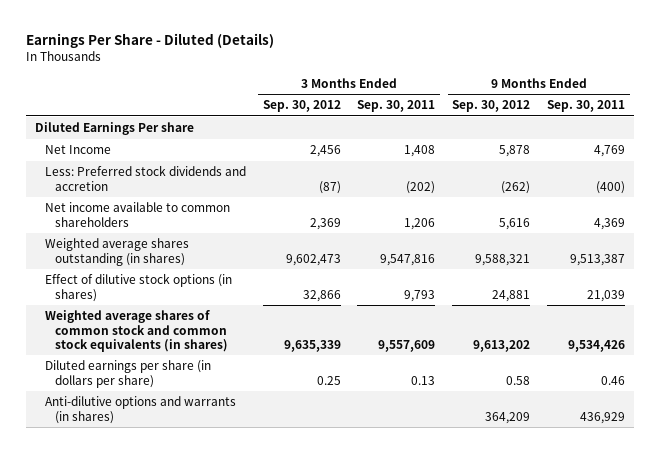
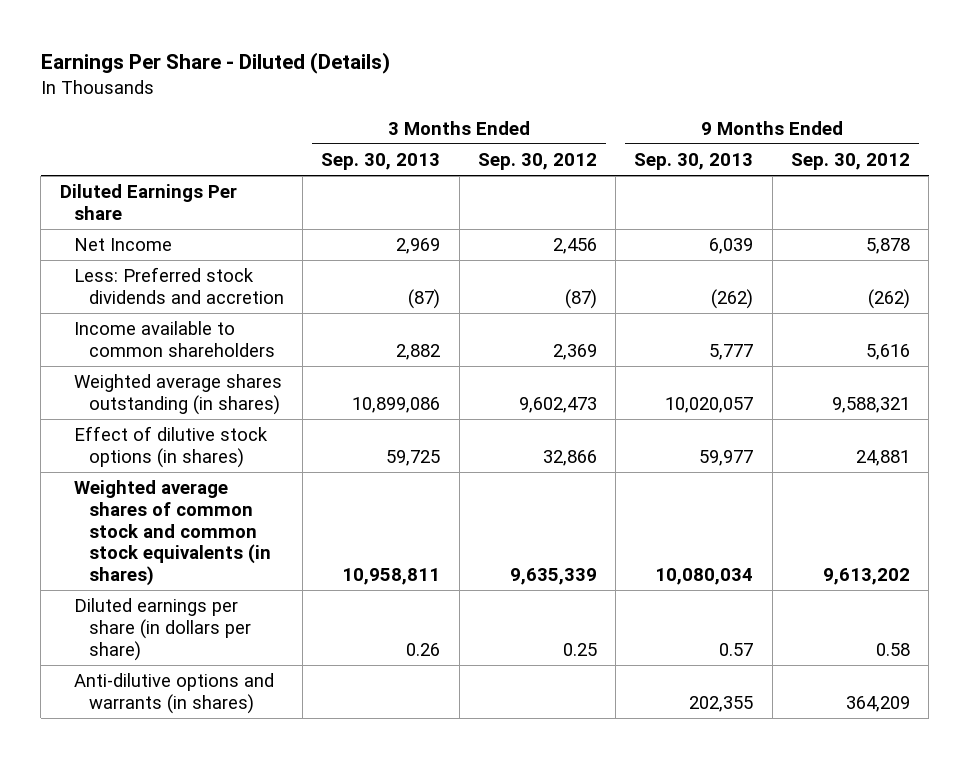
[357,100,436,113] Sep. 30, 2011 -> none
[547,100,626,113] Sep. 30, 2011 -> none
none -> [321,153,441,171] Sep. 30, 2013
none -> [634,153,754,171] Sep. 30, 2013
[44,202,230,227] Net income available to common shareholders -> [74,321,275,357] Income available to common shareholders

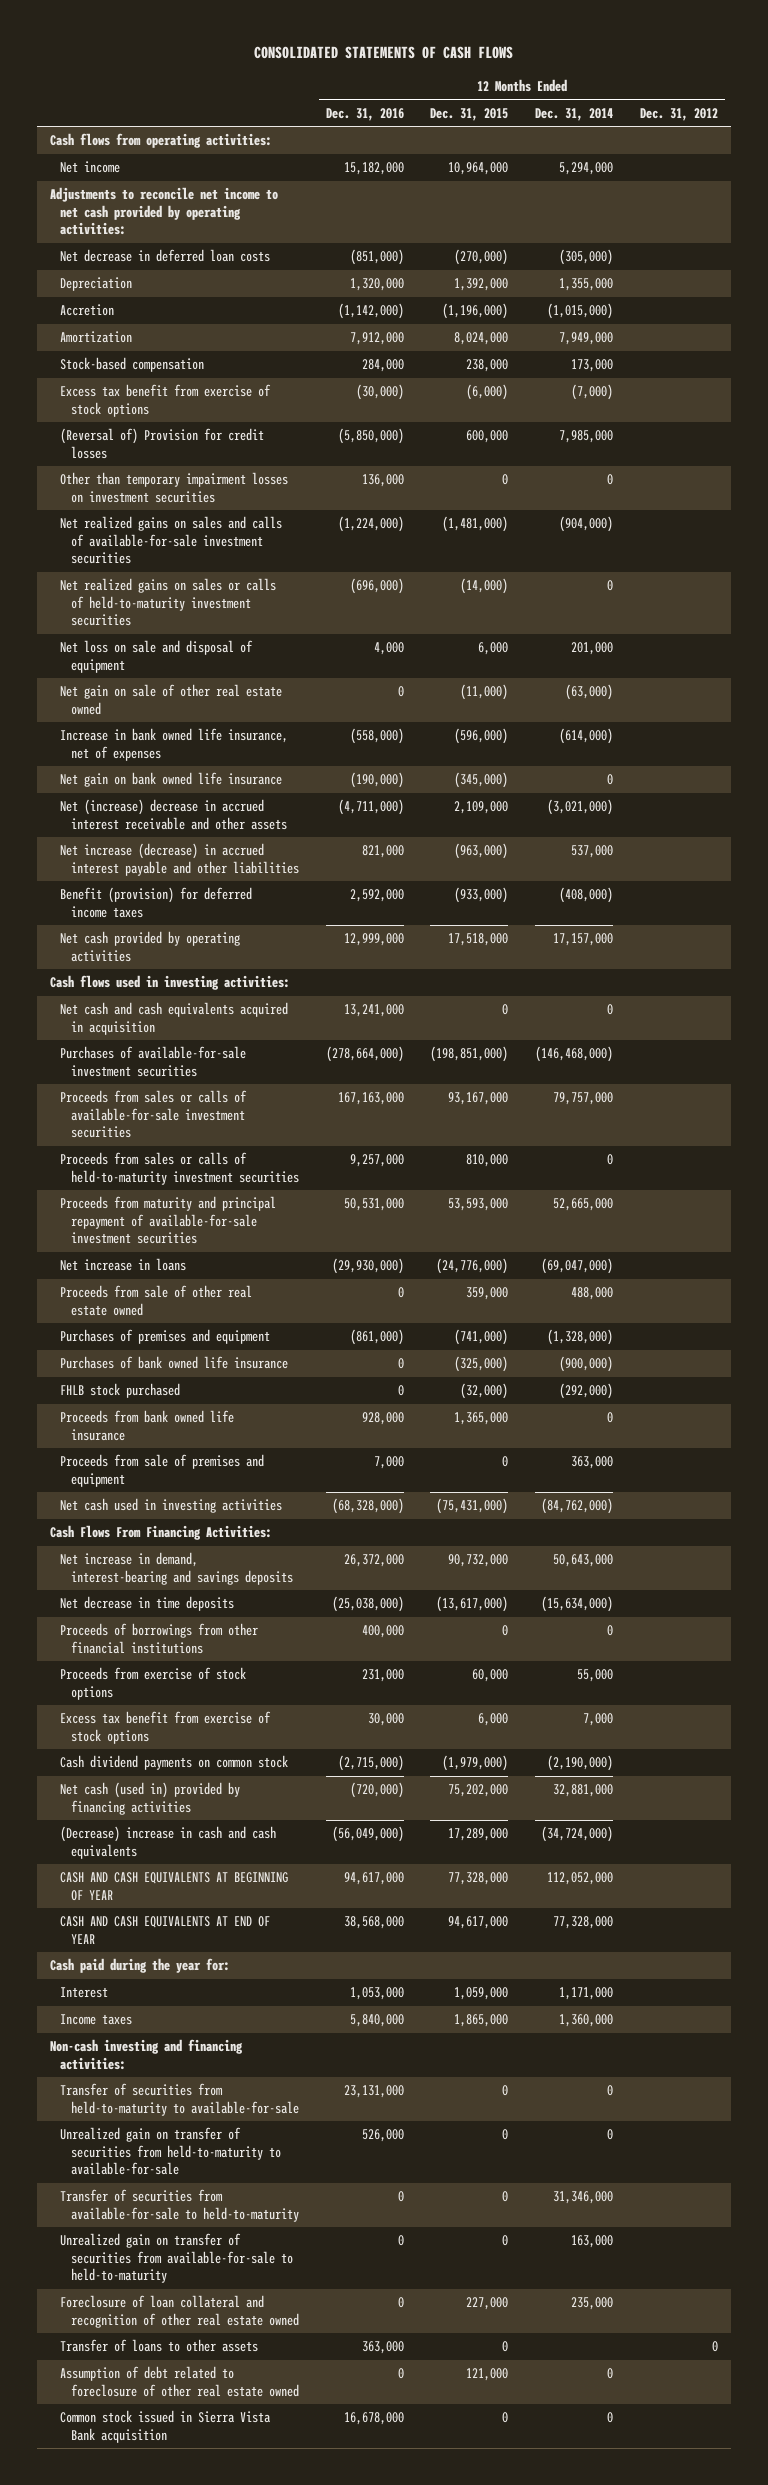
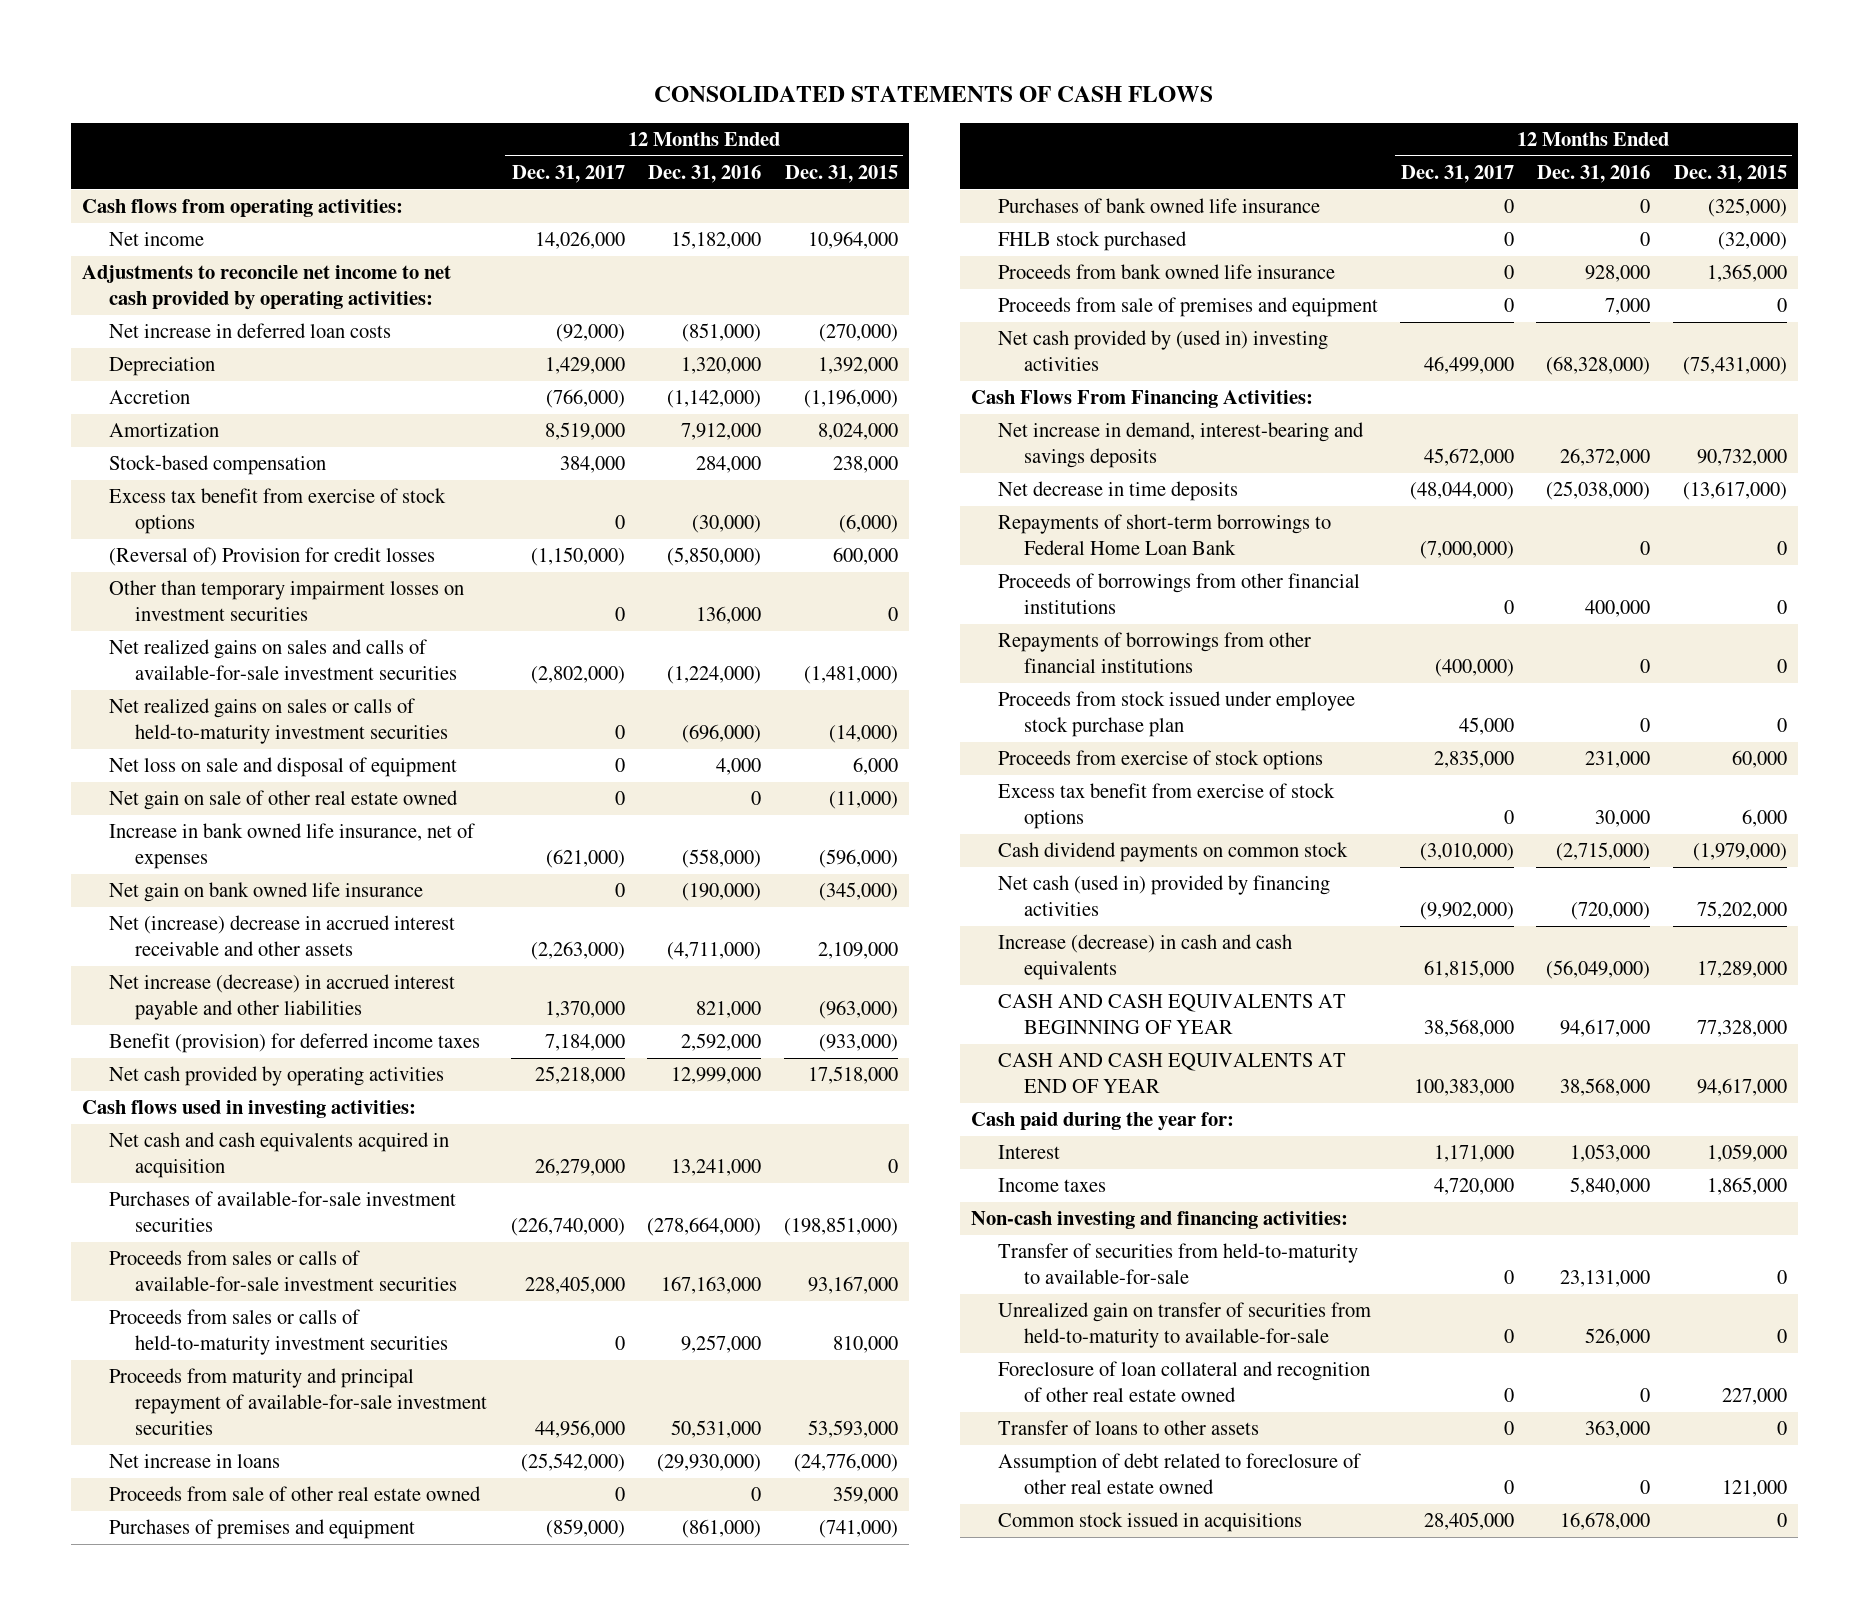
[535,107,614,121] Dec. 31, 2014 -> none
[639,107,718,121] Dec. 31, 2012 -> none
none -> [512,164,626,183] Dec. 31, 2017
[60,249,271,263] Net decrease in deferred loan costs -> [108,323,391,339] Net increase in deferred loan costs
[60,1498,283,1514] Net cash used in investing activities -> [997,330,1328,372] Net cash provided by (used in) investing activities
none -> [997,514,1331,556] Repayments of short-term borrowings to Federal Home Loan Bank
none -> [997,632,1311,674] Repayments of borrowings from other financial institutions
none -> [997,691,1355,738] Proceeds from stock issued under employee stock purchase plan
[60,1826,277,1859] (Decrease) increase in cash and cash equivalents -> [997,934,1292,981] Increase (decrease) in cash and cash equivalents
[60,2189,299,2222] Transfer of securities from available-for-sale to held-to-maturity -> none
[60,2233,293,2284] Unrealized gain on transfer of securities from available-for-sale to held-to-maturity -> none
[60,2410,272,2443] Common stock issued in Sierra Vista Bank acquisition -> [997,1512,1302,1533] Common stock issued in acquisitions

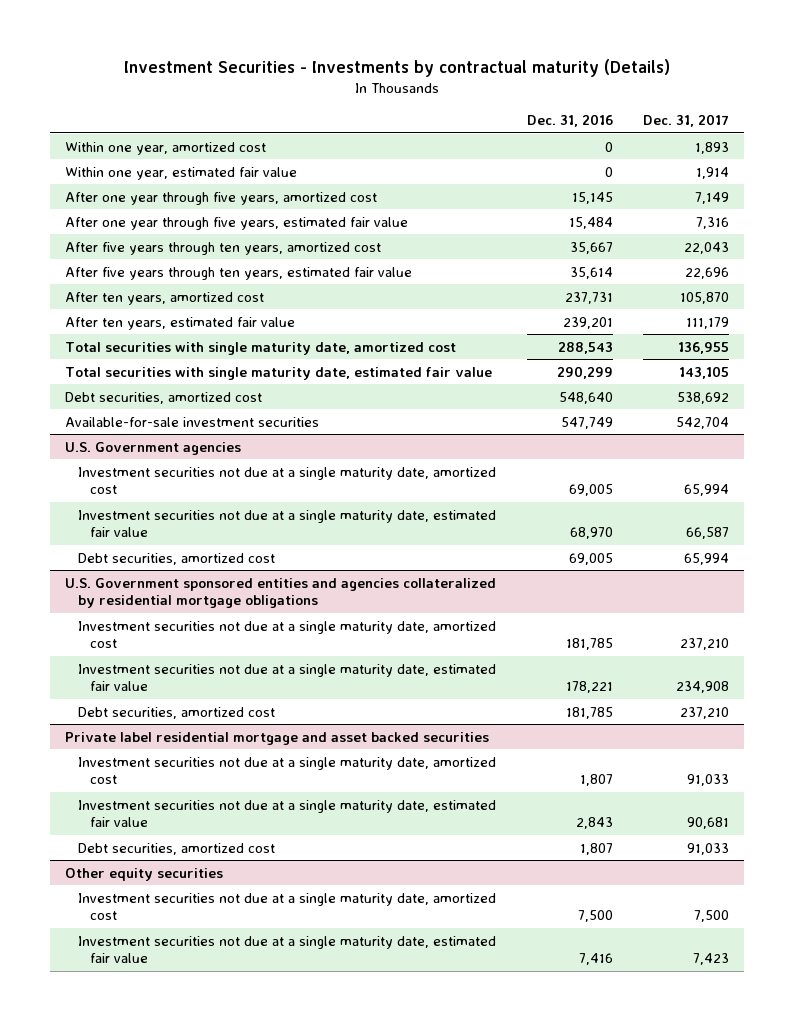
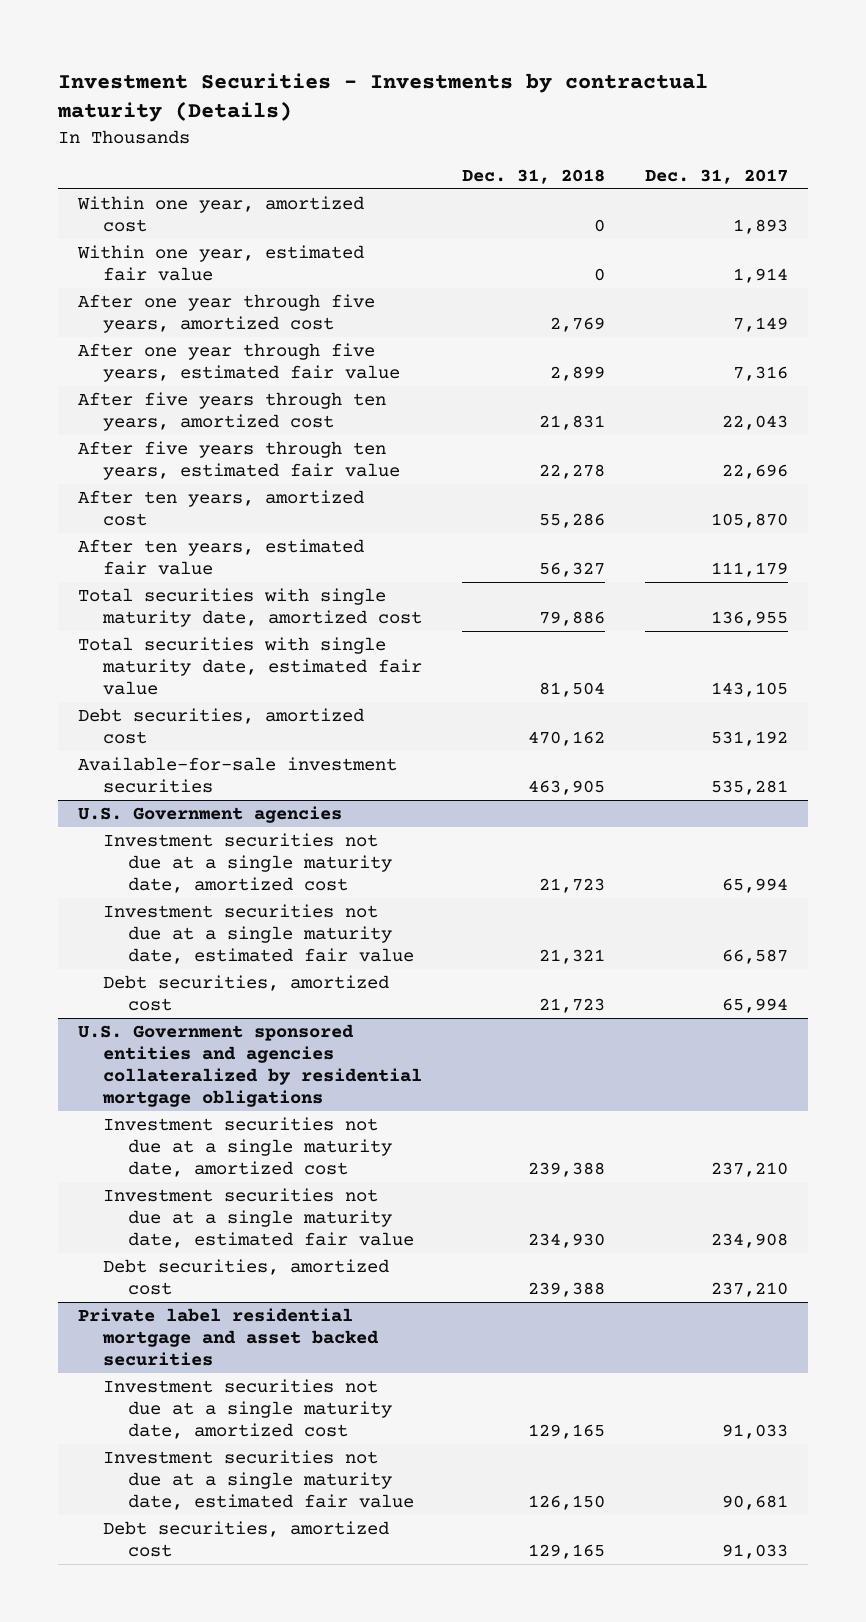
[526,113,613,127] Dec. 31, 2016 -> none
none -> [462,168,606,184] Dec. 31, 2018
[677,391,730,404] 538,692 -> [711,730,789,746] 531,192
[676,416,730,429] 542,704 -> [711,779,789,795] 535,281
[65,867,224,881] Other equity securities -> none
[77,892,496,921] Investment securities not due at a single maturity date, amortized cost -> none
[77,935,496,964] Investment securities not due at a single maturity date, estimated fair value -> none

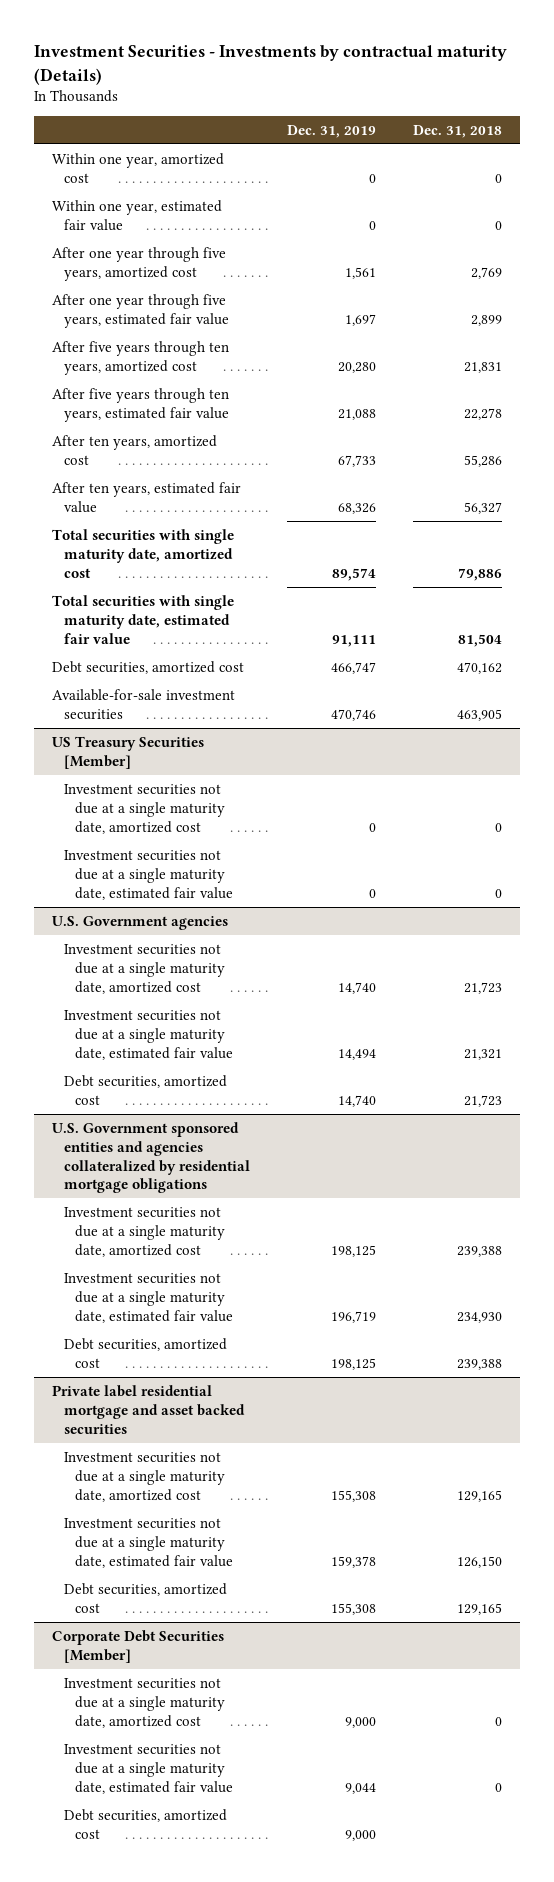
[645,168,789,184] Dec. 31, 2017 -> none
none -> [286,124,376,138] Dec. 31, 2019
none -> [52,735,205,769] US Treasury Securities [Member]
none -> [63,783,225,834] Investment securities not due at a single maturity date, amortized cost
none -> [63,849,233,900] Investment securities not due at a single maturity date, estimated fair value
none -> [52,1629,225,1663] Corporate Debt Securities [Member]
none -> [63,1677,225,1728] Investment securities not due at a single maturity date, amortized cost
none -> [63,1743,233,1794] Investment securities not due at a single maturity date, estimated fair value
none -> [63,1808,227,1839] Debt securities, amortized cost

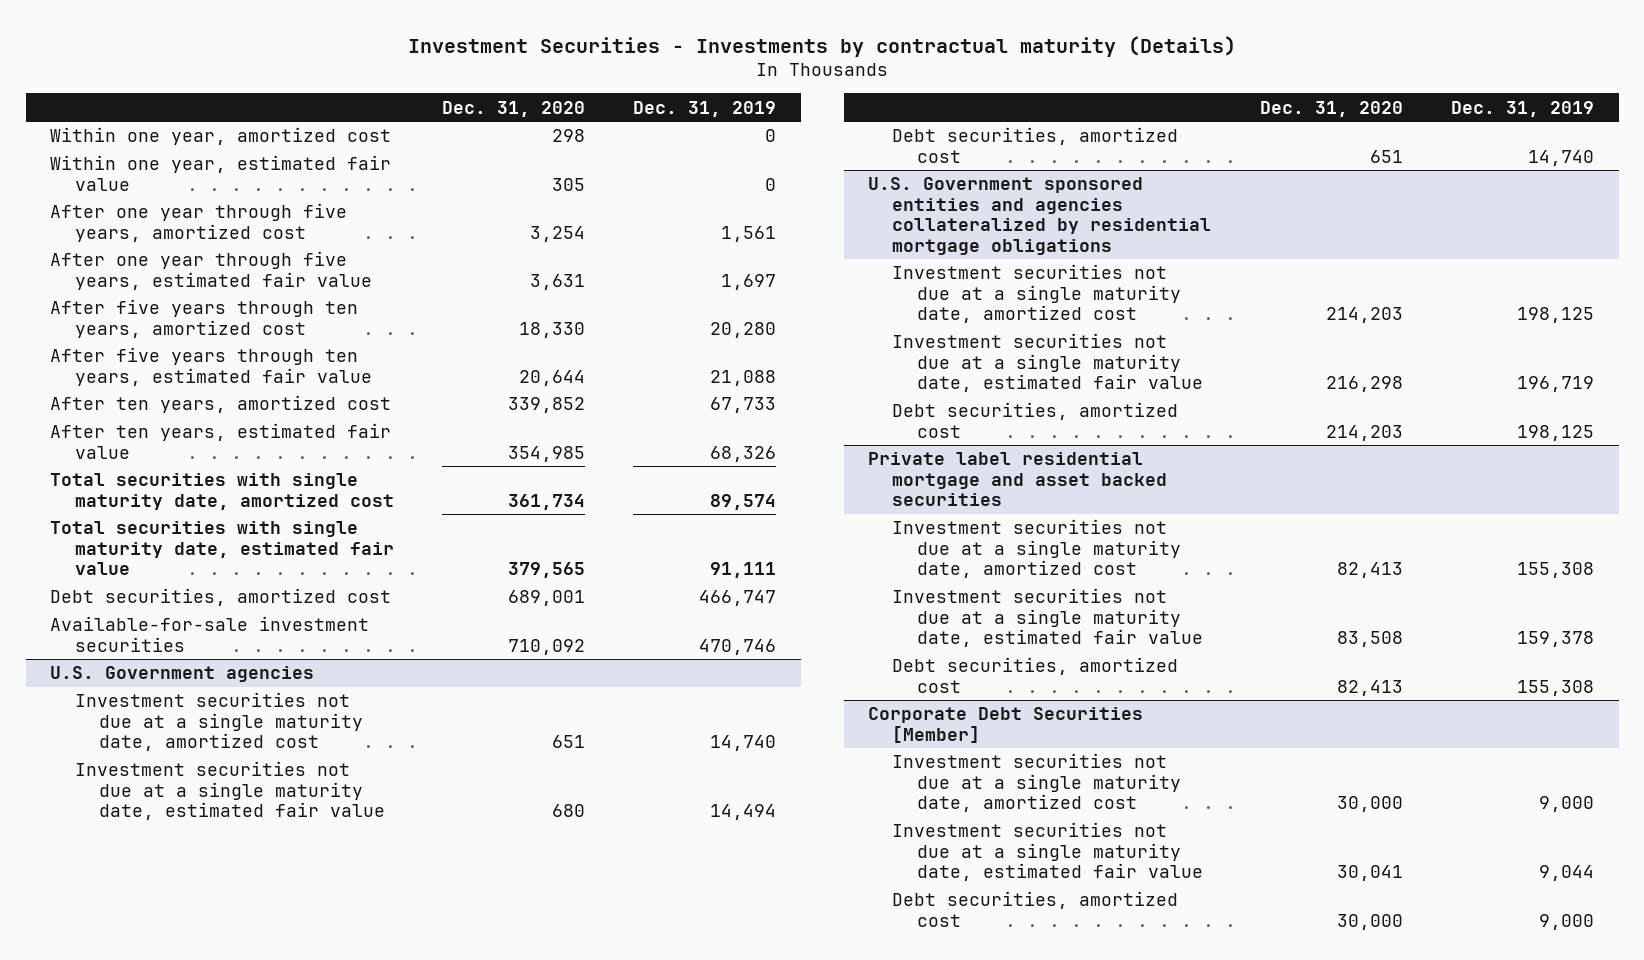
[412,124,502,138] Dec. 31, 2018 -> none
none -> [441,100,585,117] Dec. 31, 2020
[52,735,205,769] US Treasury Securities [Member] -> none
[63,783,225,834] Investment securities not due at a single maturity date, amortized cost -> none
[63,849,233,900] Investment securities not due at a single maturity date, estimated fair value -> none

